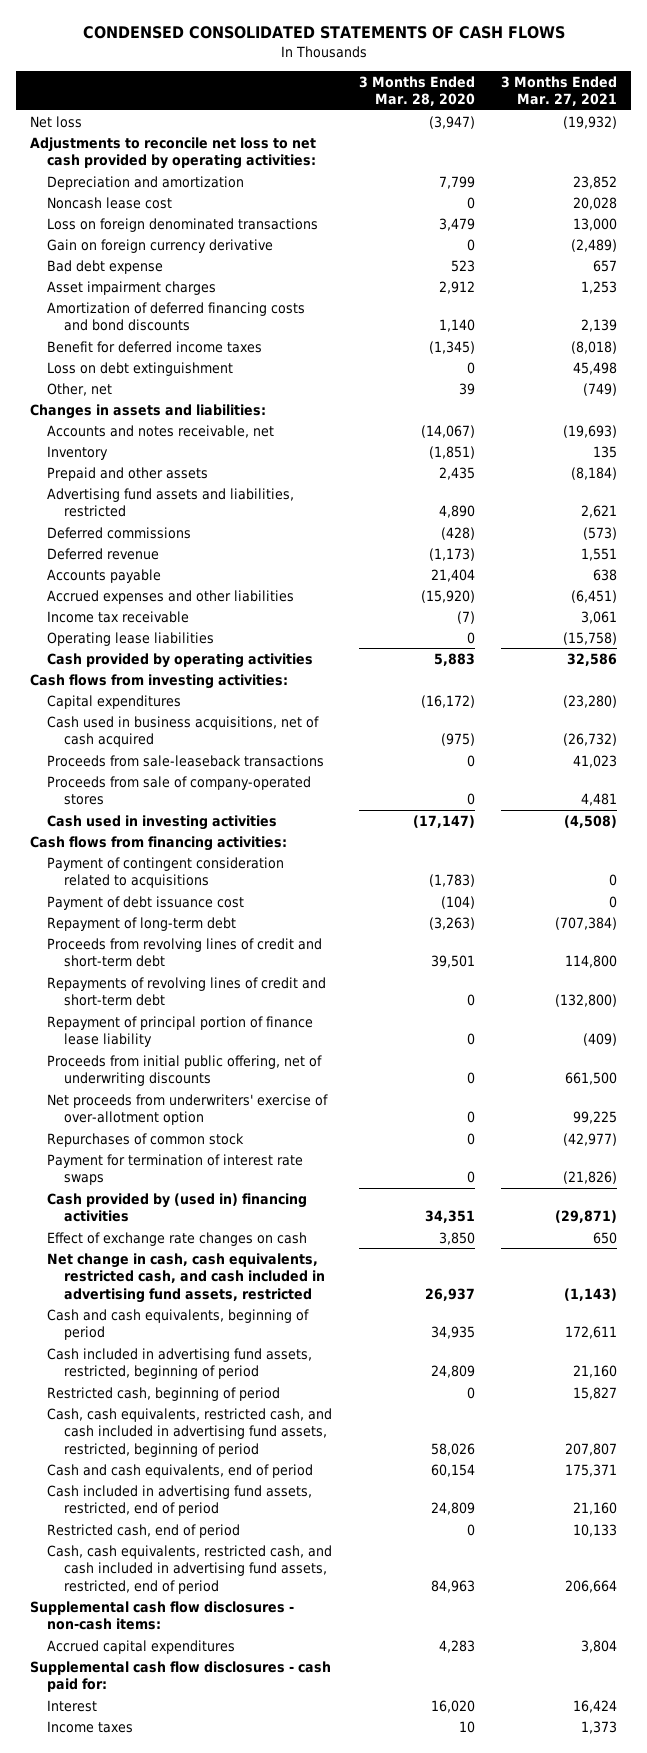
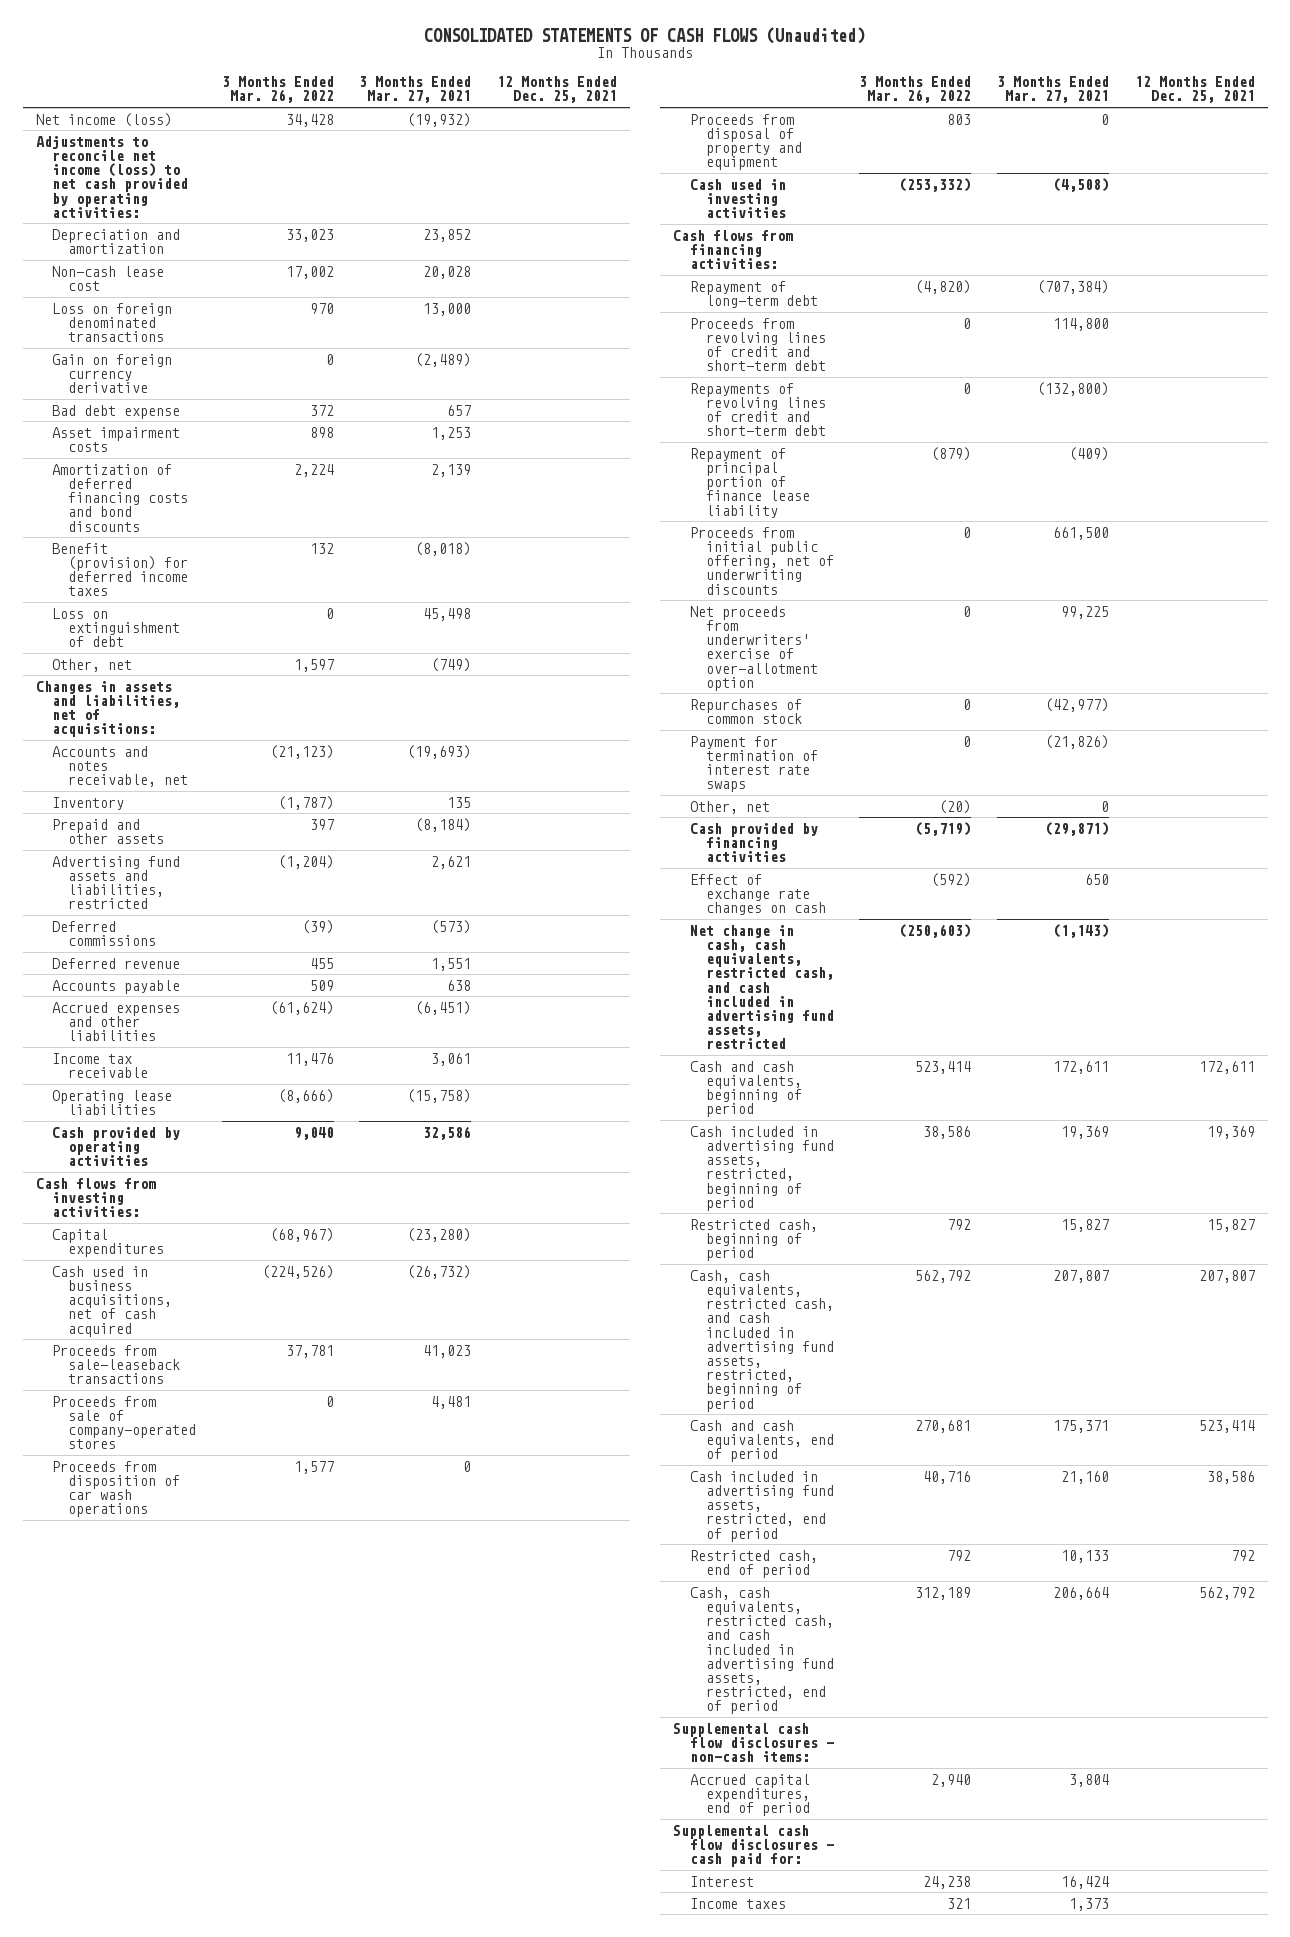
[82,26,565,40] CONDENSED CONSOLIDATED STATEMENTS OF CASH FLOWS -> [424,26,866,44] CONSOLIDATED STATEMENTS OF CASH FLOWS (Unaudited)
[358,75,475,107] 3 Months Ended Mar. 28, 2020 -> none
none -> [221,76,334,104] 3 Months Ended Mar. 26, 2022
none -> [497,76,618,104] 12 Months Ended Dec. 25, 2021
[29,115,82,128] Net loss -> [35,112,172,127] Net income (loss)
[29,136,316,170] Adjustments to reconcile net loss to net cash provided by operating activities: -> [35,135,188,218] Adjustments to reconcile net income (loss) to net cash provided by operating activities:
[46,196,172,209] Noncash lease cost -> [51,265,164,291] Non-cash lease cost
[46,280,216,295] Asset impairment charges -> [51,426,180,452] Asset impairment costs
[46,340,262,353] Benefit for deferred income taxes -> [51,542,189,597] Benefit (provision) for deferred income taxes
[46,361,233,376] Loss on debt extinguishment -> [51,607,181,648] Loss on extinguishment of debt
[29,403,266,419] Changes in assets and liabilities: -> [35,680,180,738] Changes in assets and liabilities, net of acquisitions:
none -> [51,1460,181,1518] Proceeds from disposition of car wash operations
none -> [689,113,802,171] Proceeds from disposal of property and equipment
[46,856,284,889] Payment of contingent consideration related to acquisitions -> none
[46,895,244,910] Payment of debt issuance cost -> none
none -> [689,800,770,814] Other, net
[46,1192,307,1223] Cash provided by (used in) financing activities -> [689,822,818,863] Cash provided by financing activities
[573,1365,618,1379] 21,160 -> [1061,1125,1110,1139] 19,369
[46,1639,235,1654] Accrued capital expenditures -> [689,1773,810,1817] Accrued capital expenditures, end of period

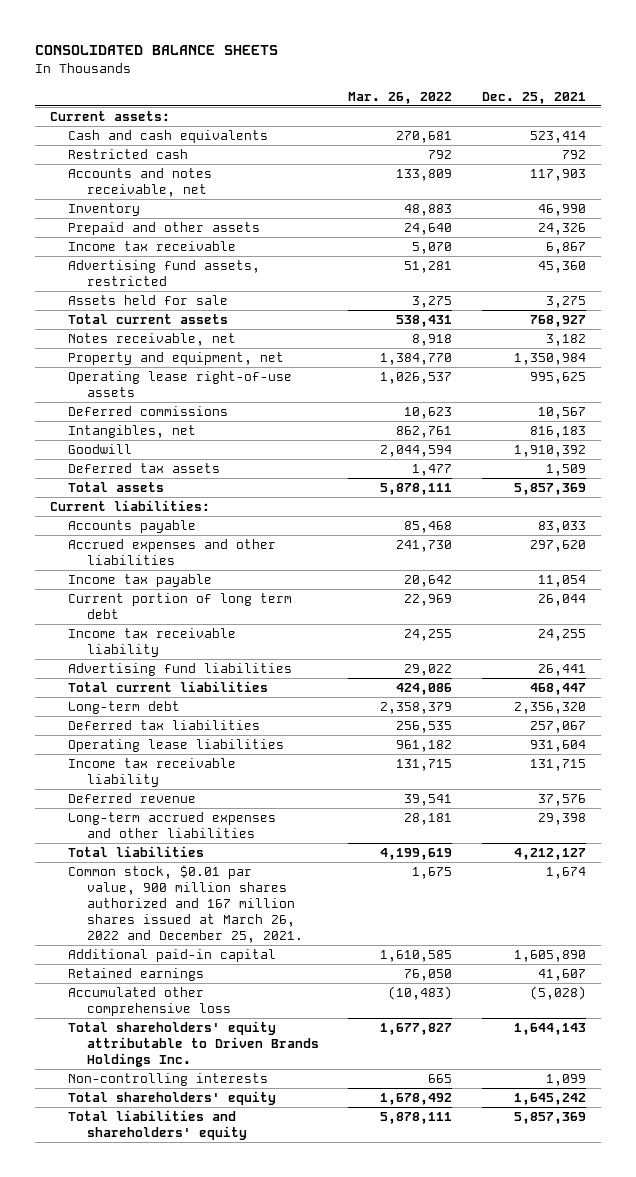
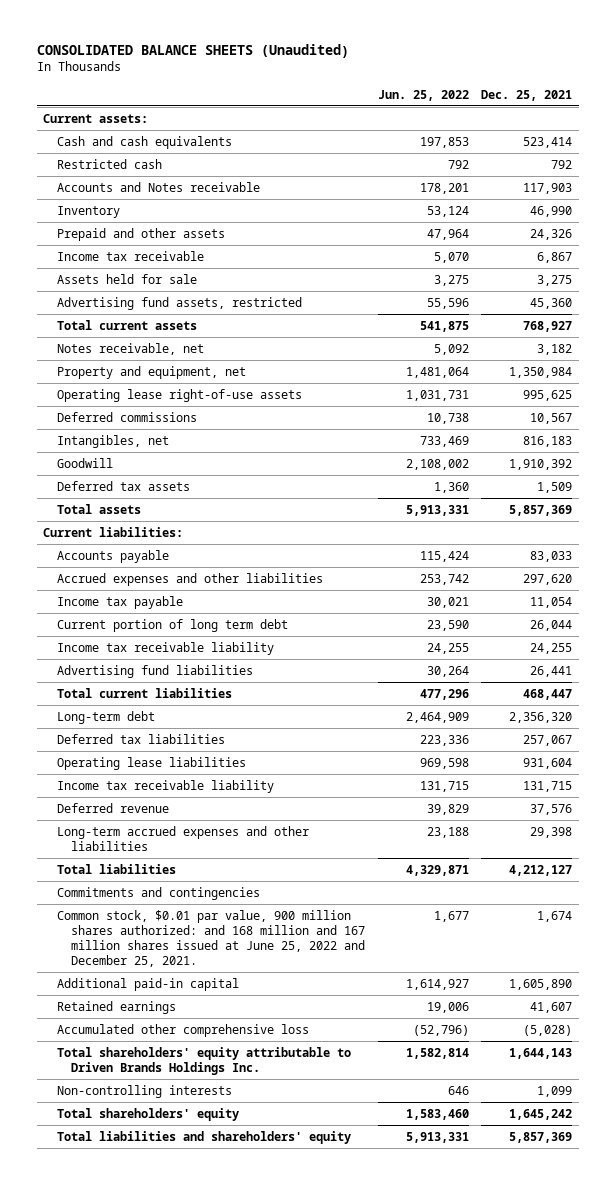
[35,45,279,56] CONSOLIDATED BALANCE SHEETS -> [36,44,349,59] CONSOLIDATED BALANCE SHEETS (Unaudited)
[348,91,453,104] Mar. 26, 2022 -> none
none -> [377,89,469,101] Jun. 25, 2022
[68,168,213,198] Accounts and notes receivable, net -> [57,181,261,192] Accounts and Notes receivable
[68,260,261,287] Advertising fund assets, restricted -> [57,296,303,310] Advertising fund assets, restricted
none -> [57,886,261,900] Commitments and contingencies
[68,865,304,944] Common stock, $0.01 par value, 900 million shares authorized and 167 million shares issued at March 26, 2022 and December 25, 2021. -> [57,909,365,968] Common stock, $0.01 par value, 900 million shares authorized: and 168 million and 167 million shares issued at June 25, 2022 and December 25, 2021.

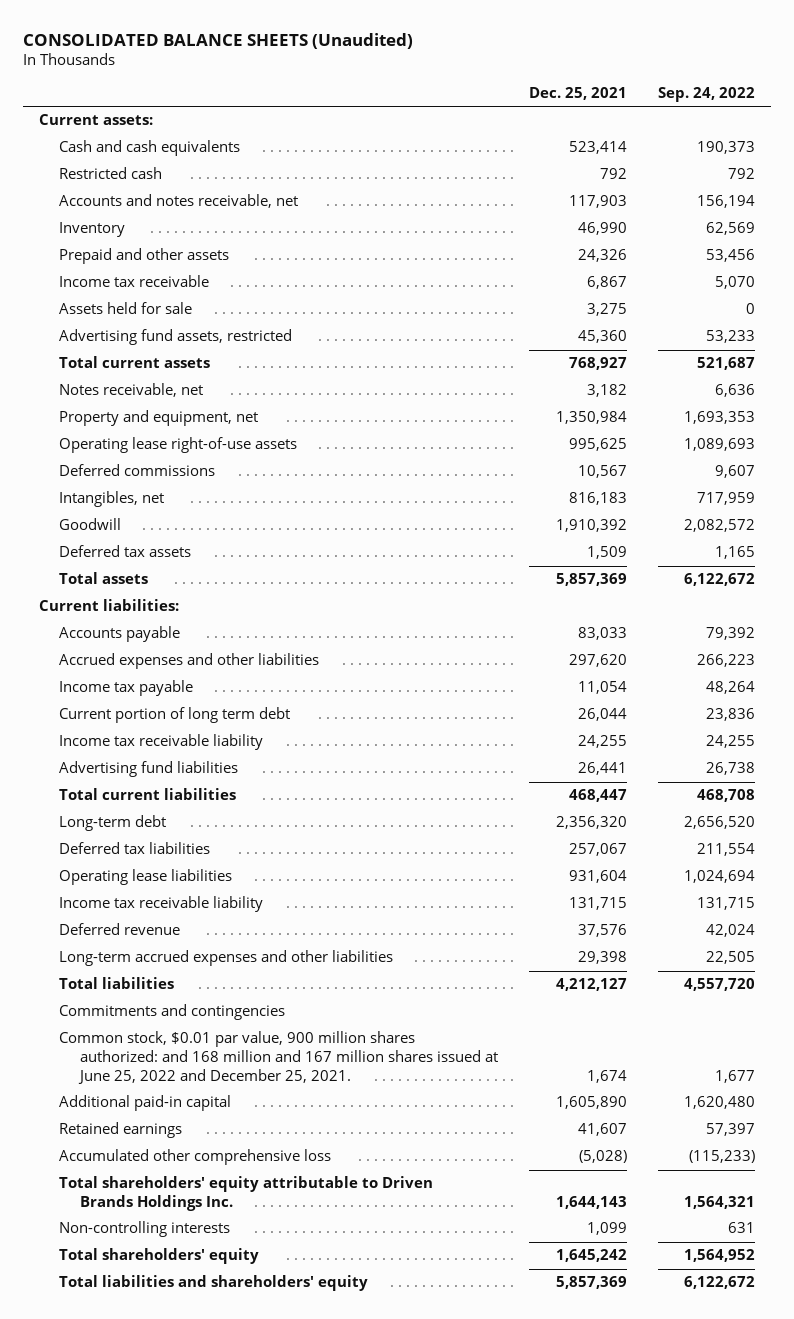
[377,89,469,101] Jun. 25, 2022 -> none
none -> [658,87,756,103] Sep. 24, 2022
[57,181,261,192] Accounts and Notes receivable -> [59,194,299,209] Accounts and notes receivable, net

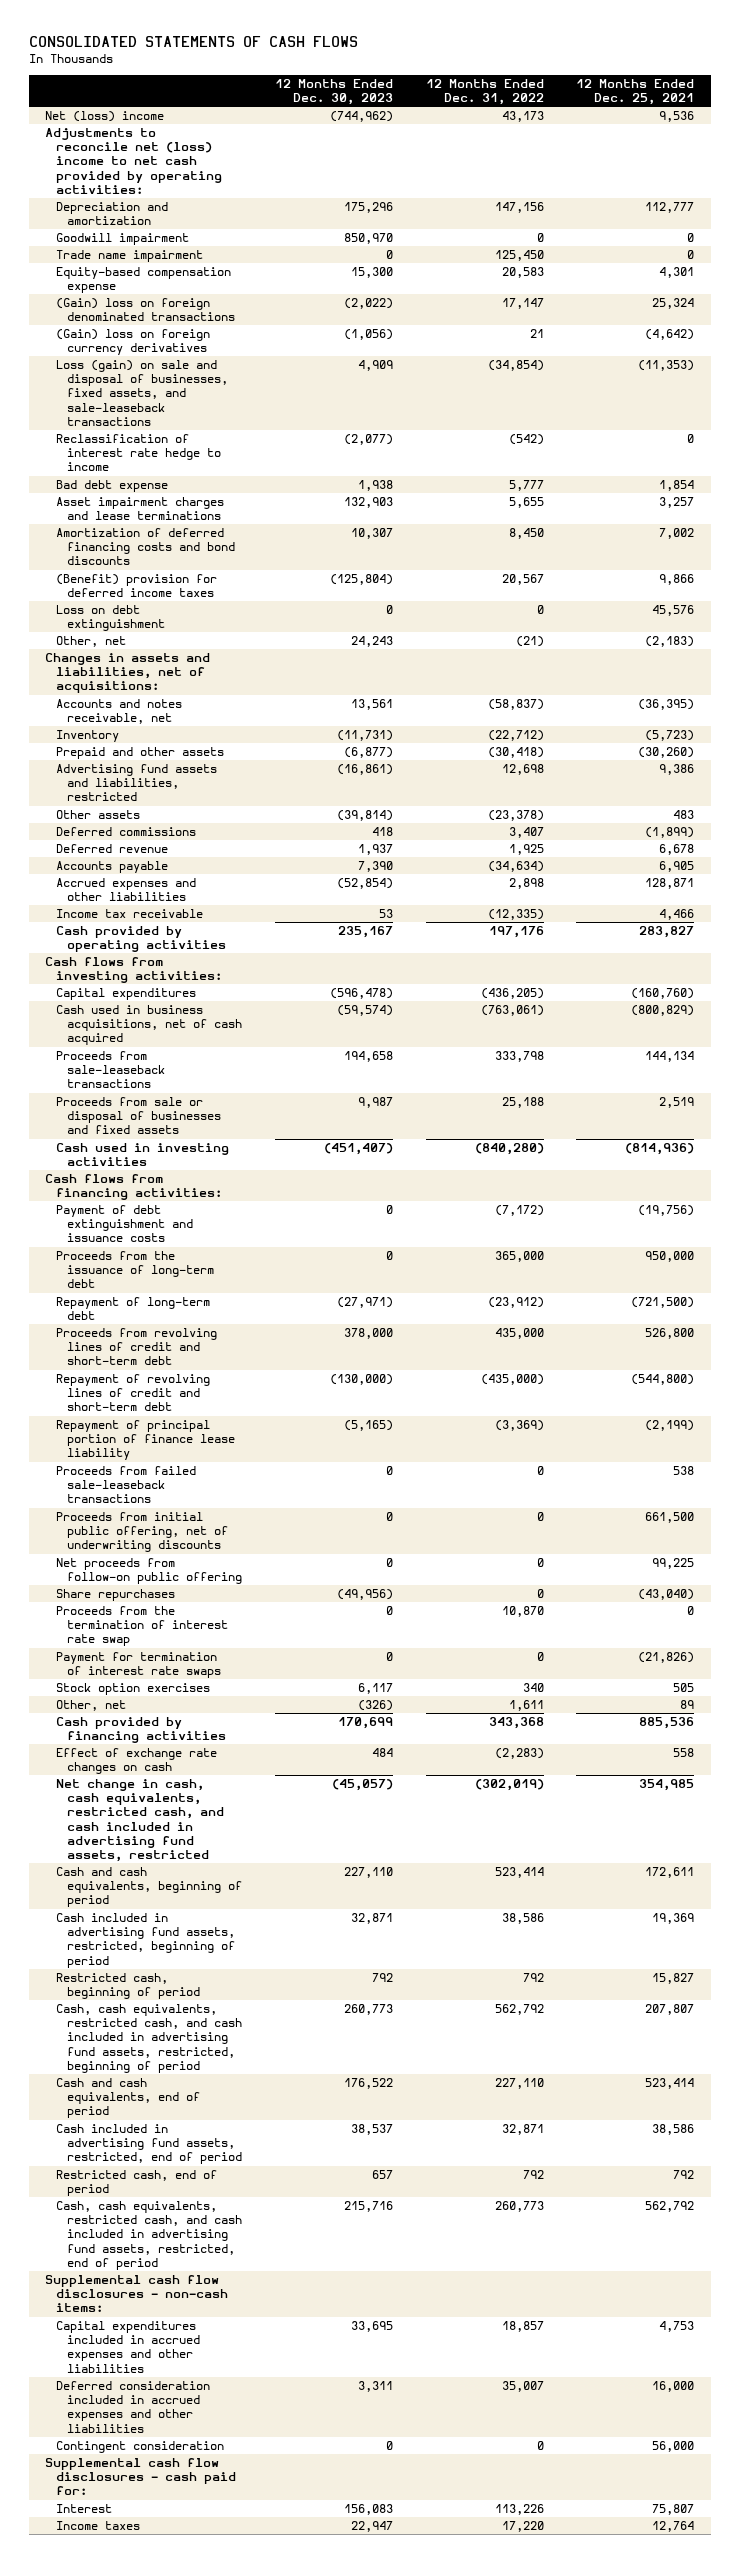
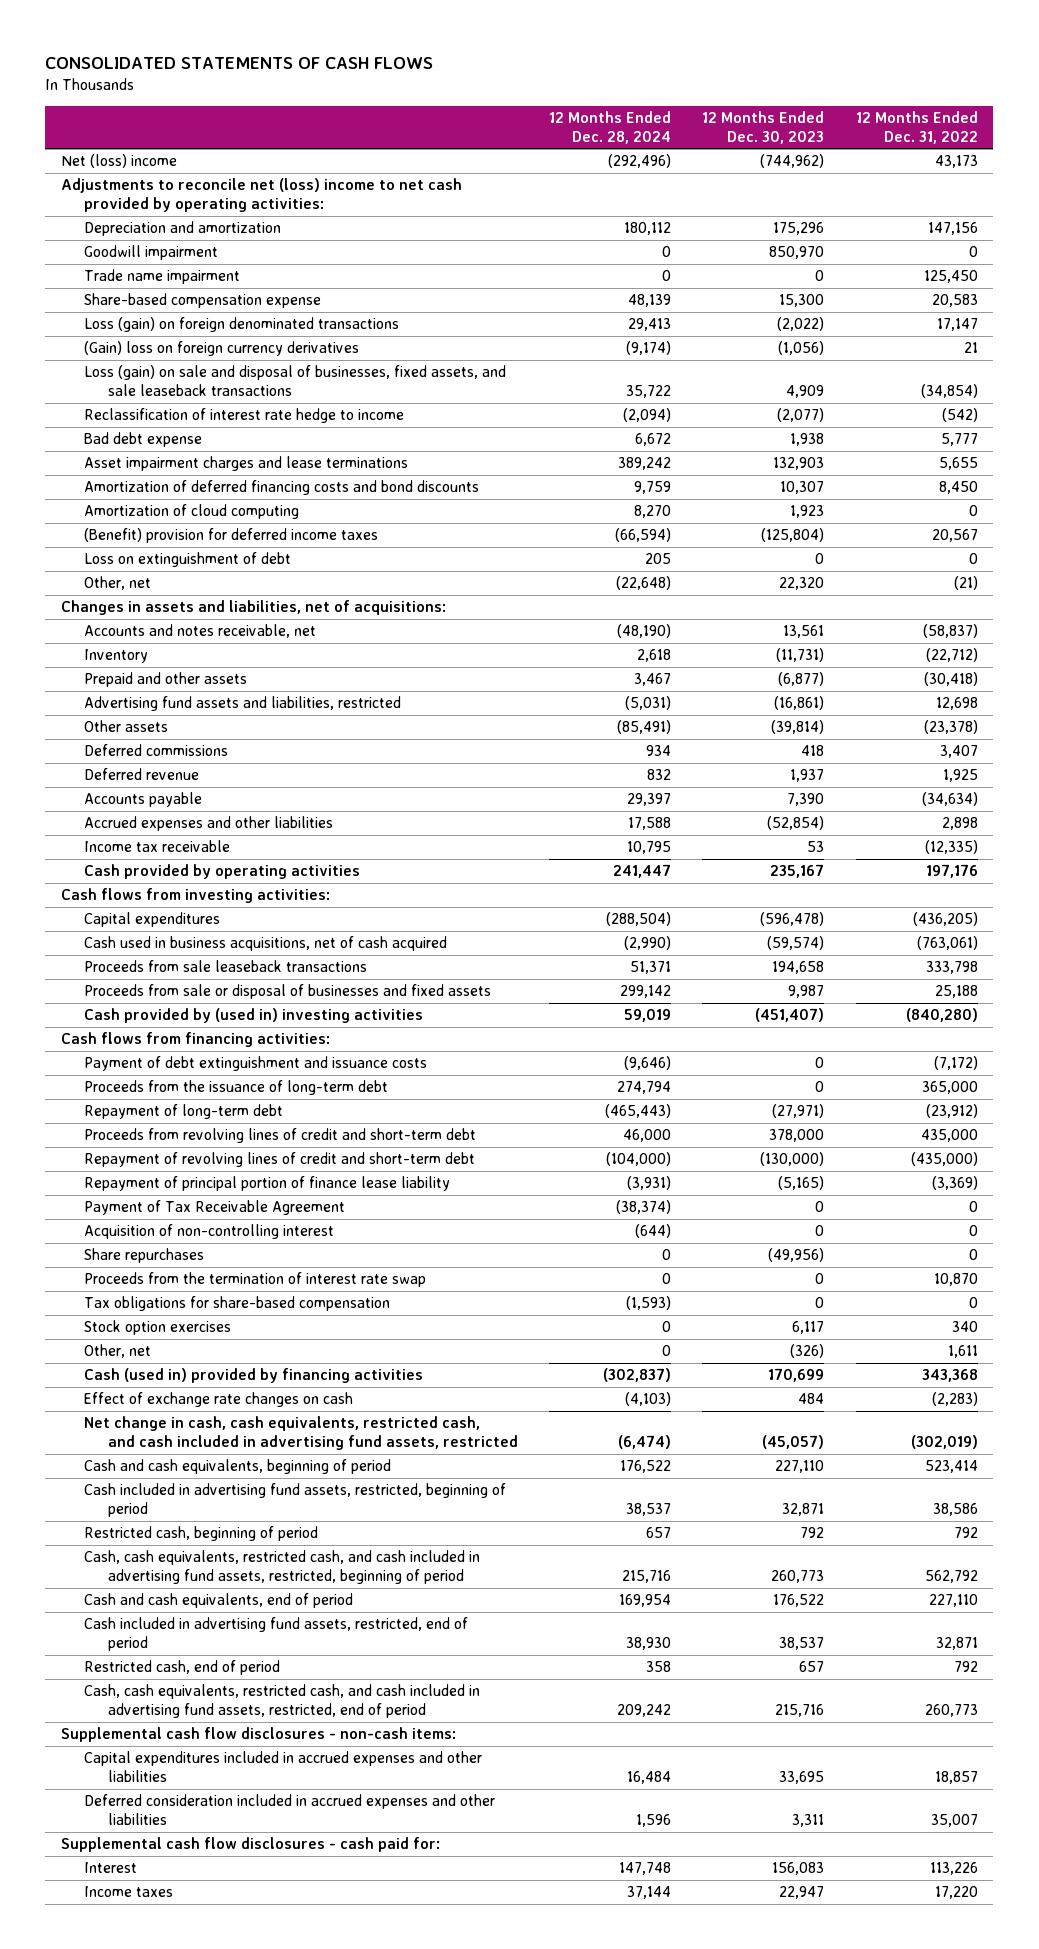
[576,78,695,106] 12 Months Ended Dec. 25, 2021 -> none
none -> [549,110,672,144] 12 Months Ended Dec. 28, 2024
[56,267,232,294] Equity-based compensation expense -> [84,293,322,309] Share-based compensation expense
[56,298,236,322] (Gain) loss on foreign denominated transactions -> [84,317,400,333] Loss (gain) on foreign denominated transactions
[56,360,229,426] Loss (gain) on sale and disposal of businesses, fixed assets, and sale-leaseback transactions -> [84,365,507,396] Loss (gain) on sale and disposal of businesses, fixed assets, and sale leaseback transactions
none -> [84,504,300,520] Amortization of cloud computing
[56,605,166,632] Loss on debt extinguishment -> [84,552,292,568] Loss on extinguishment of debt
[351,636,394,648] 24,243 -> [779,577,825,591] 22,320
[56,1051,166,1089] Proceeds from sale-leaseback transactions -> [84,960,368,973] Proceeds from sale leaseback transactions
[56,1143,230,1167] Cash used in investing activities -> [84,1008,424,1024] Cash provided by (used in) investing activities
[56,1466,197,1504] Proceeds from failed sale-leaseback transactions -> none
[56,1512,229,1553] Proceeds from initial public offering, net of underwriting discounts -> none
[56,1558,243,1585] Net proceeds from follow-on public offering -> none
none -> [84,1200,346,1216] Payment of Tax Receivable Agreement
none -> [84,1224,335,1240] Acquisition of non-controlling interest
[56,1652,222,1679] Payment for termination of interest rate swaps -> none
none -> [84,1296,391,1312] Tax obligations for share-based compensation
[56,1717,227,1744] Cash provided by financing activities -> [84,1368,424,1384] Cash (used in) provided by financing activities
[56,2441,225,2454] Contingent consideration -> none

